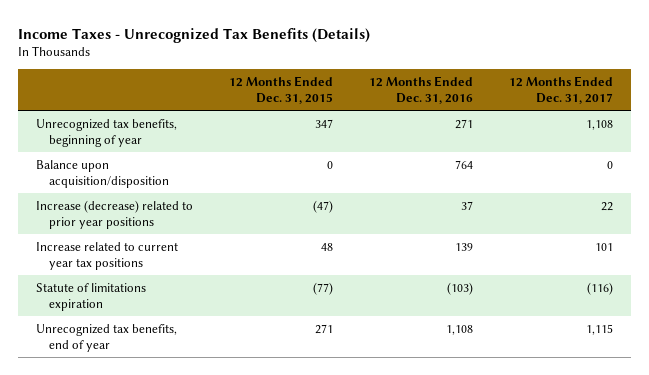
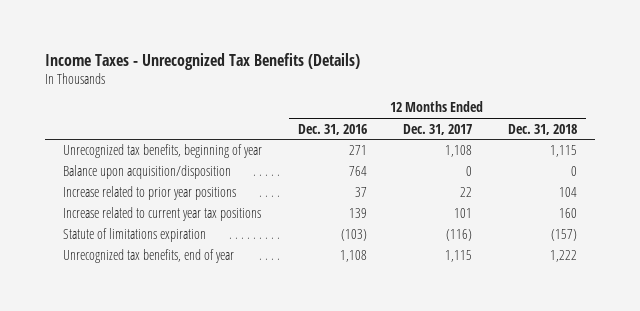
[229,75,334,105] 12 Months Ended Dec. 31, 2015 -> none
none -> [507,123,577,135] Dec. 31, 2018
[36,199,194,230] Increase (decrease) related to prior year positions -> [62,186,236,201] Increase related to prior year positions

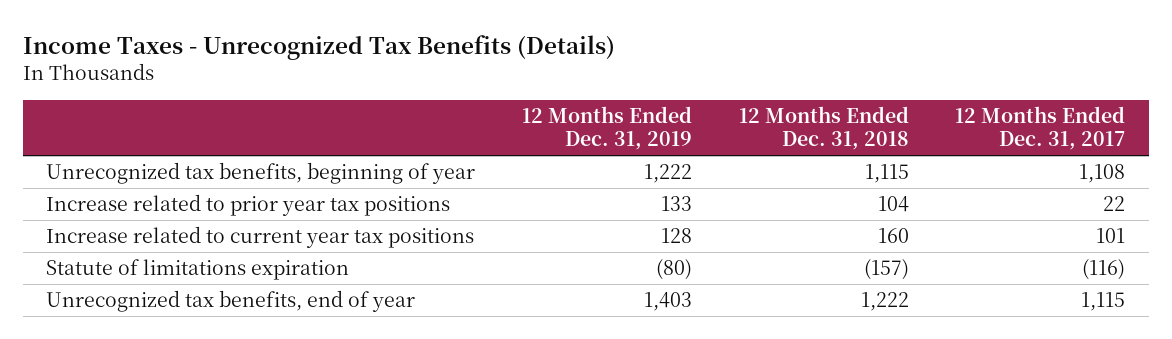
[297,123,367,135] Dec. 31, 2016 -> none
none -> [522,106,693,151] 12 Months Ended Dec. 31, 2019
[62,165,231,180] Balance upon acquisition/disposition -> none
[62,186,236,201] Increase related to prior year positions -> [46,194,451,217] Increase related to prior year tax positions

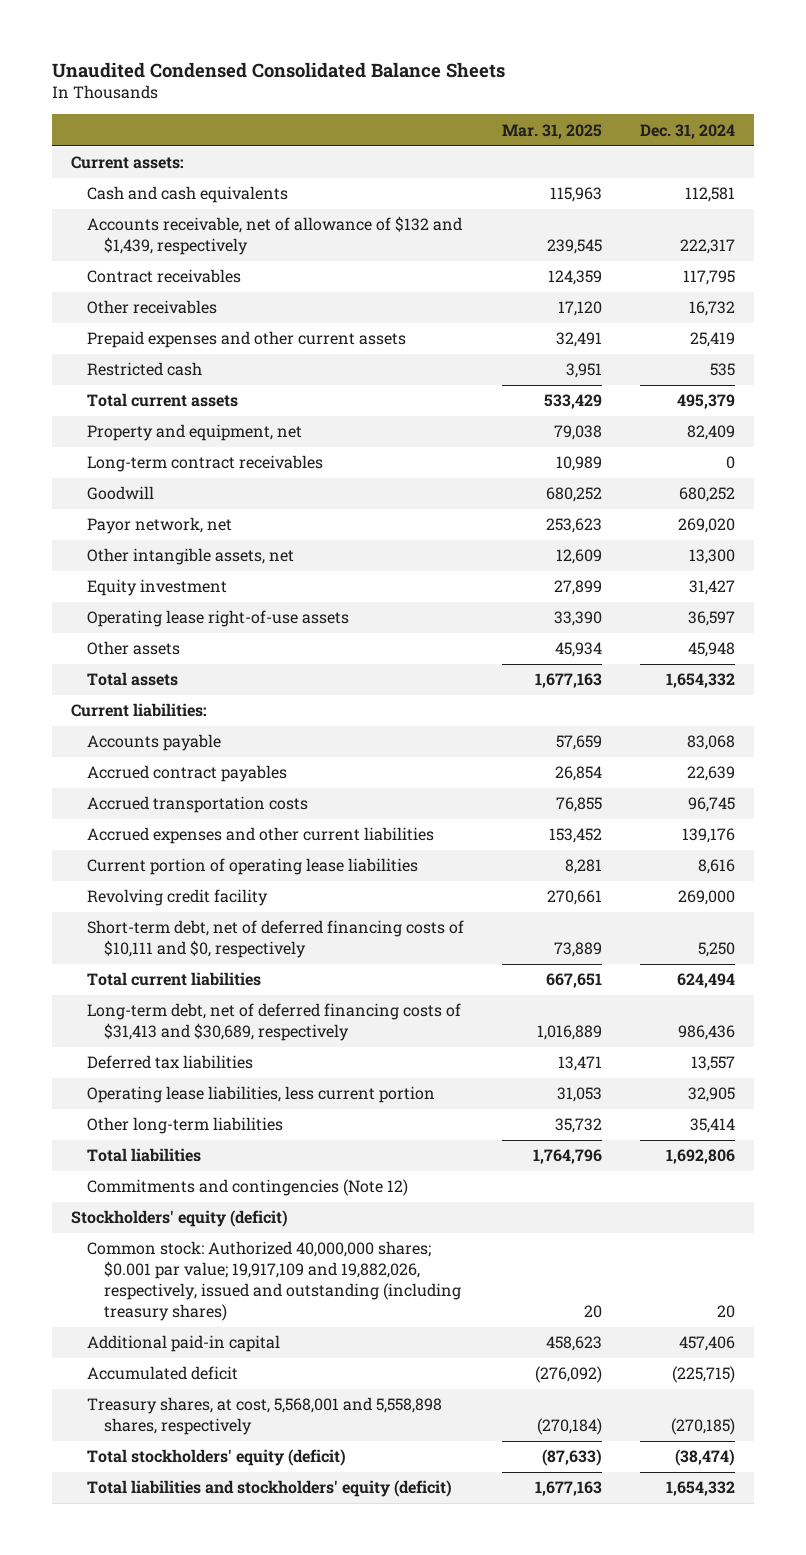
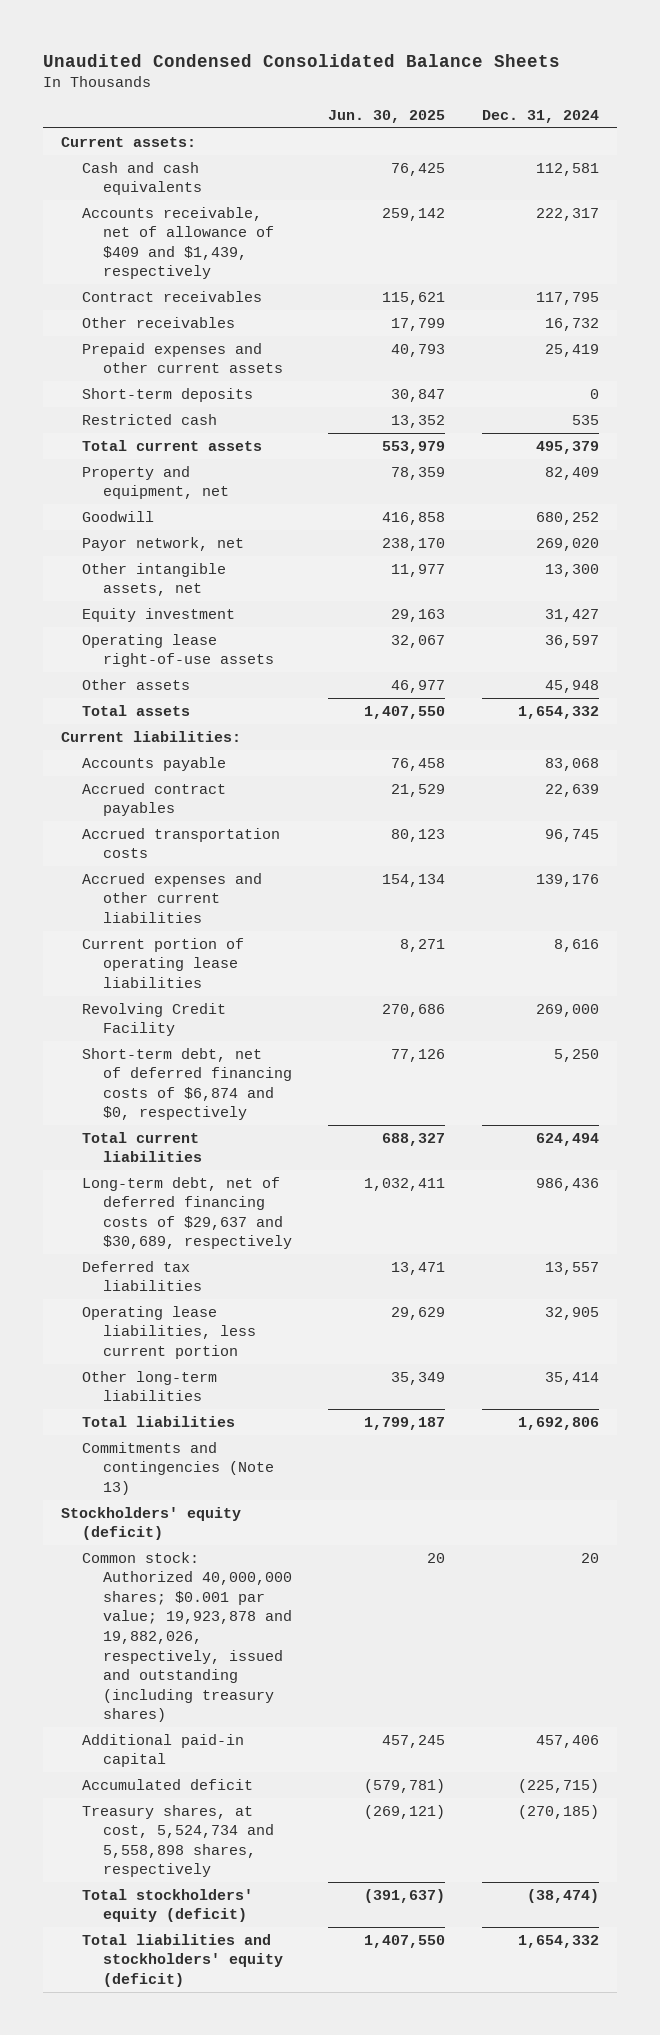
[502,123,603,139] Mar. 31, 2025 -> none
none -> [328,109,446,123] Jun. 30, 2025
[87,216,463,256] Accounts receivable, net of allowance of $132 and $1,439, respectively -> [82,206,274,280] Accounts receivable, net of allowance of $409 and $1,439, respectively
none -> [82,387,254,402] Short-term deposits
[87,455,324,473] Long-term contract receivables -> none
[87,889,269,907] Revolving credit facility -> [82,1002,227,1037] Revolving Credit Facility
[87,920,465,959] Short-term debt, net of deferred financing costs of $10,111 and $0, respectively -> [82,1047,292,1121] Short-term debt, net of deferred financing costs of $6,874 and $0, respectively
[87,1003,462,1042] Long-term debt, net of deferred financing costs of $31,413 and $30,689, respectively -> [82,1176,292,1250] Long-term debt, net of deferred financing costs of $29,637 and $30,689, respectively
[87,1179,409,1197] Commitments and contingencies (Note 12) -> [82,1441,274,1495] Commitments and contingencies (Note 13)
[87,1241,461,1321] Common stock: Authorized 40,000,000 shares; $0.001 par value; 19,917,109 and 19,882,026, respectively, issued and outstanding (including treasury shares) -> [82,1551,292,1723] Common stock: Authorized 40,000,000 shares; $0.001 par value; 19,923,878 and 19,882,026, respectively, issued and outstanding (including treasury shares)
[87,1397,443,1436] Treasury shares, at cost, 5,568,001 and 5,558,898 shares, respectively -> [82,1804,274,1878] Treasury shares, at cost, 5,524,734 and 5,558,898 shares, respectively

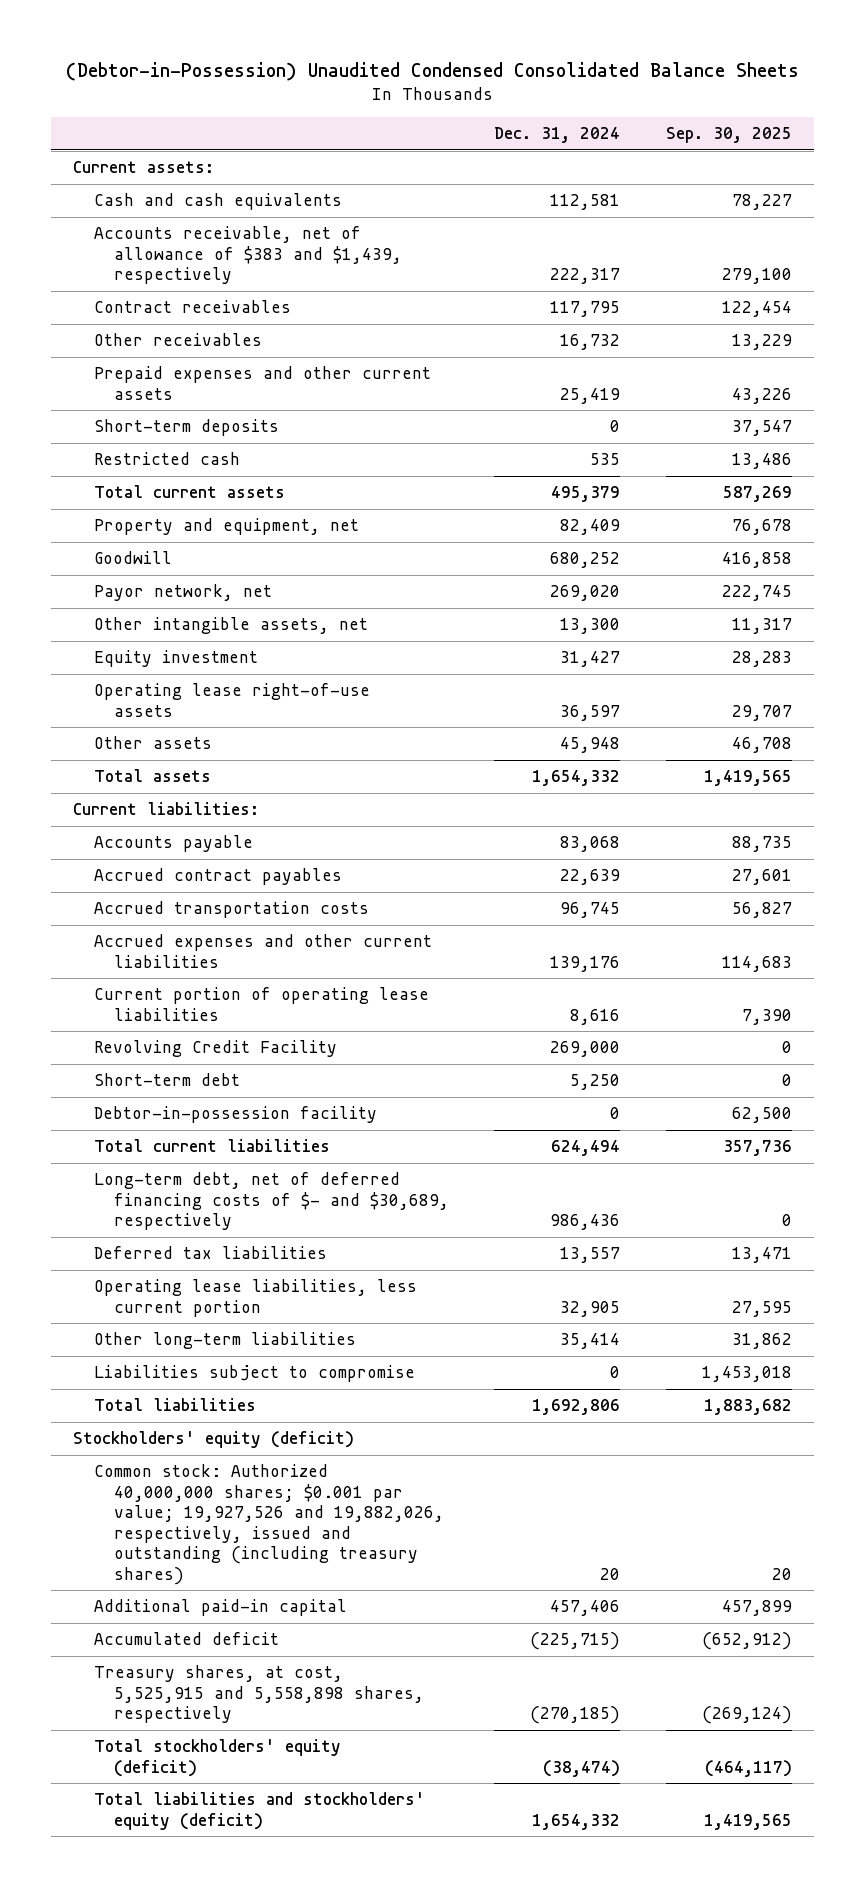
[43,53,561,67] Unaudited Condensed Consolidated Balance Sheets -> [65,62,799,82] (Debtor-in-Possession) Unaudited Condensed Consolidated Balance Sheets
[328,109,446,123] Jun. 30, 2025 -> none
none -> [665,127,792,144] Sep. 30, 2025
[82,206,274,280] Accounts receivable, net of allowance of $409 and $1,439, respectively -> [93,226,403,285] Accounts receivable, net of allowance of $383 and $1,439, respectively
[82,1047,292,1121] Short-term debt, net of deferred financing costs of $6,874 and $0, respectively -> [93,1073,240,1087] Short-term debt
none -> [93,1106,377,1124] Debtor-in-possession facility
[82,1176,292,1250] Long-term debt, net of deferred financing costs of $29,637 and $30,689, respectively -> [93,1172,450,1231] Long-term debt, net of deferred financing costs of $- and $30,689, respectively
none -> [93,1365,415,1383] Liabilities subject to compromise
[82,1441,274,1495] Commitments and contingencies (Note 13) -> none
[82,1551,292,1723] Common stock: Authorized 40,000,000 shares; $0.001 par value; 19,923,878 and 19,882,026, respectively, issued and outstanding (including treasury shares) -> [93,1464,445,1585] Common stock: Authorized 40,000,000 shares; $0.001 par value; 19,927,526 and 19,882,026, respectively, issued and outstanding (including treasury shares)
[82,1804,274,1878] Treasury shares, at cost, 5,524,734 and 5,558,898 shares, respectively -> [93,1665,425,1724] Treasury shares, at cost, 5,525,915 and 5,558,898 shares, respectively

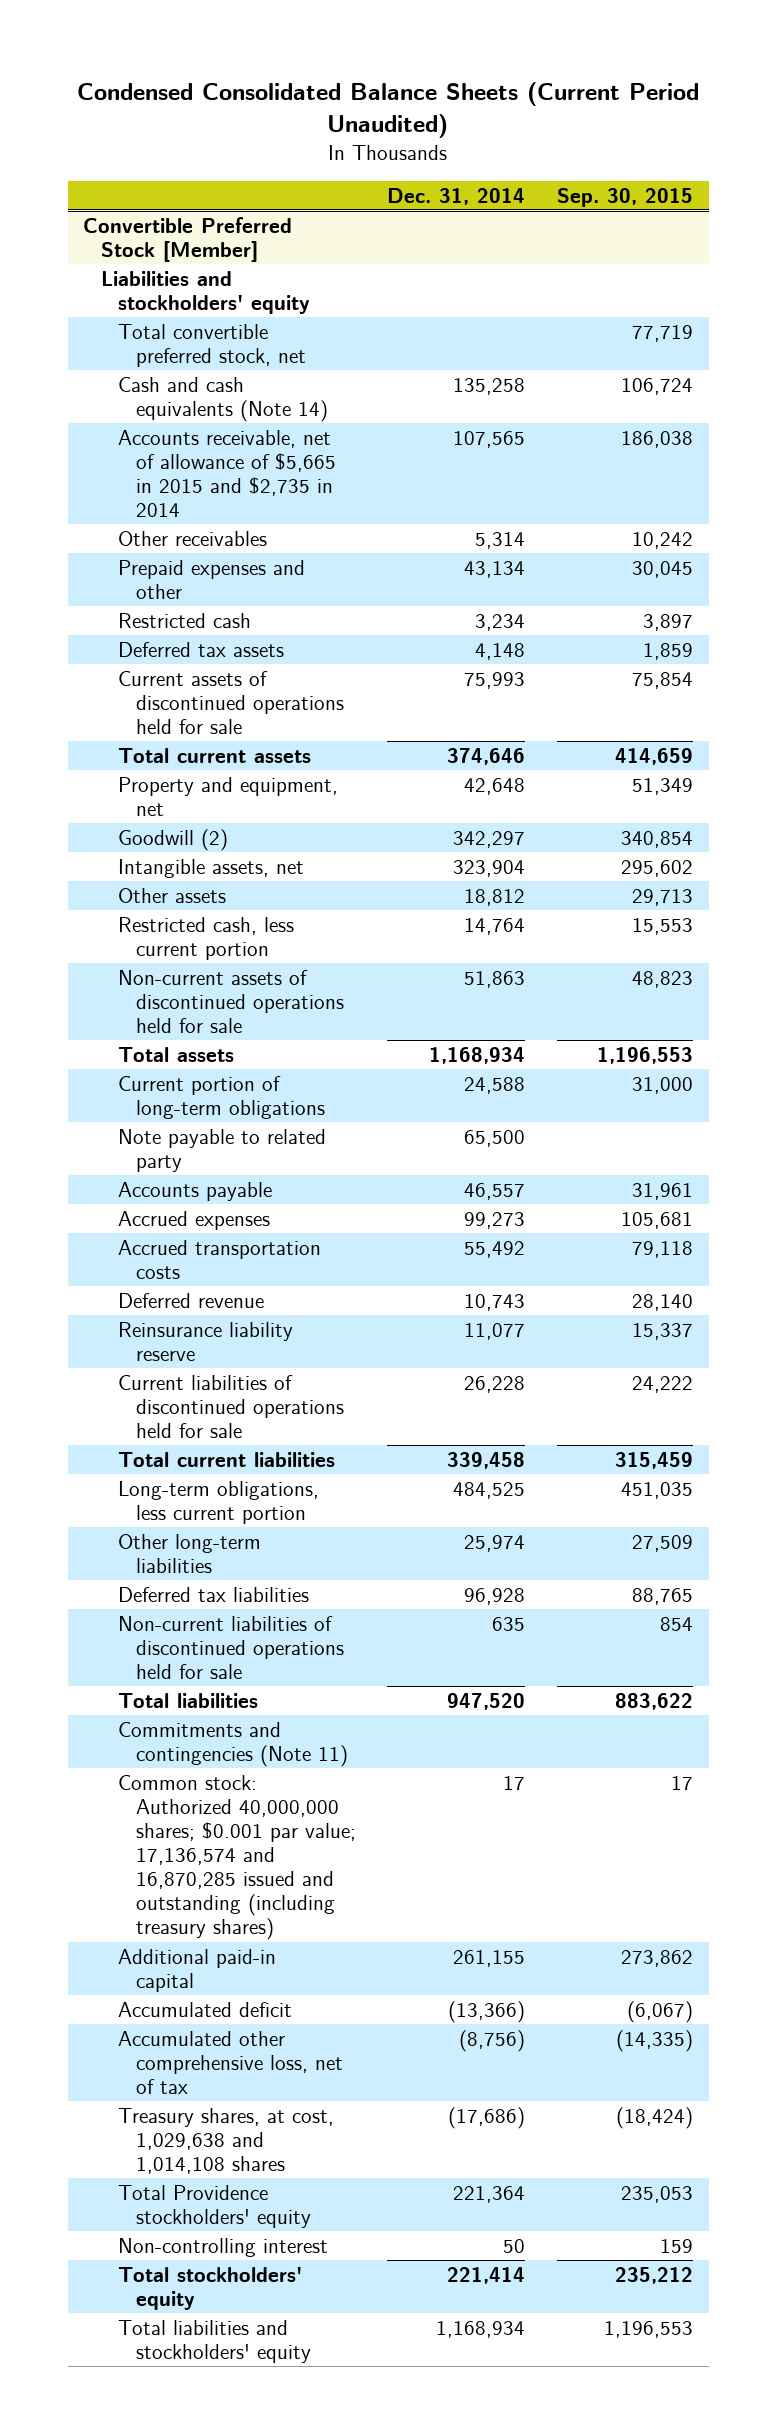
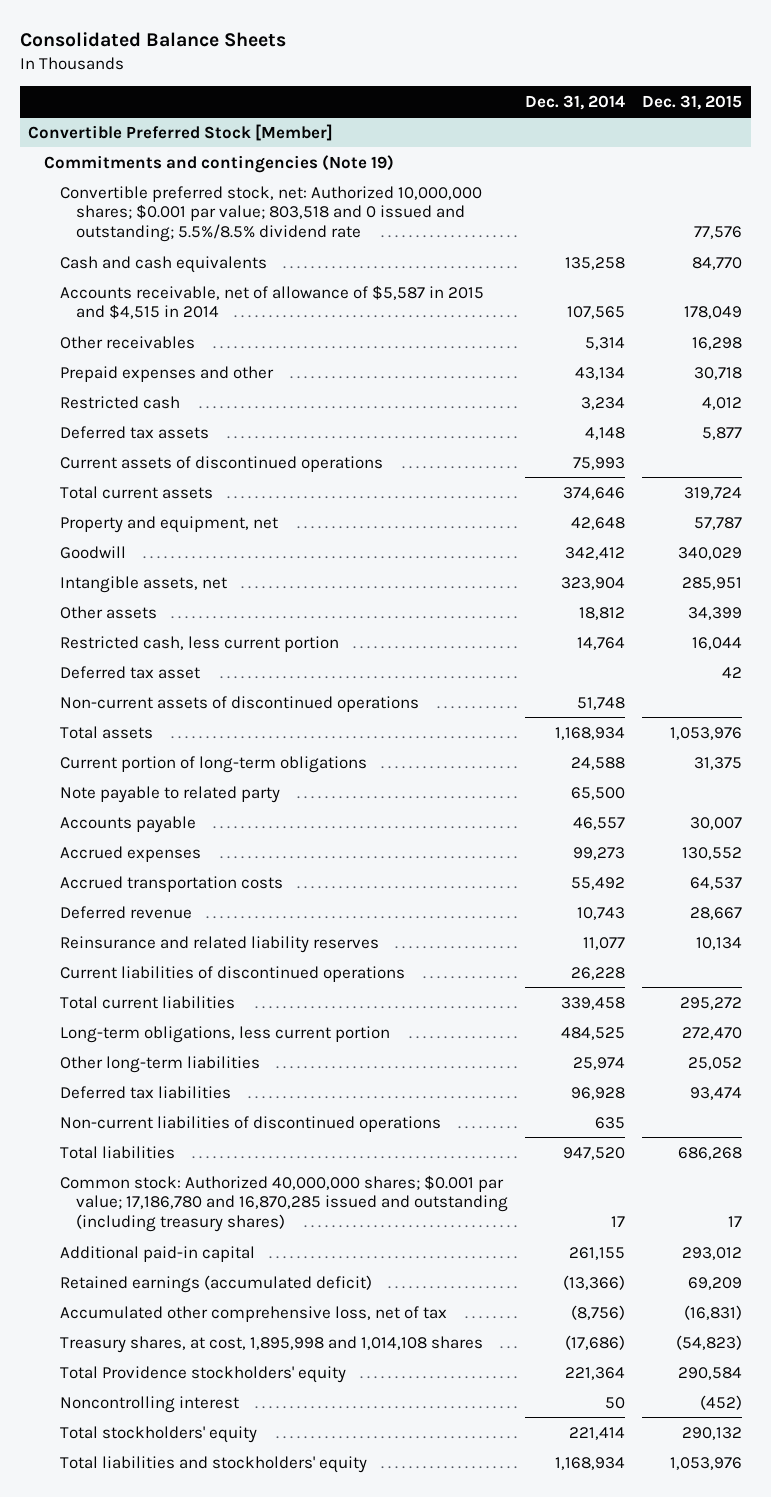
[77,81,700,139] Condensed Consolidated Balance Sheets (Current Period Unaudited) -> [19,32,286,48] Consolidated Balance Sheets
[556,187,693,207] Sep. 30, 2015 -> none
none -> [642,94,743,110] Dec. 31, 2015
[100,270,311,314] Liabilities and stockholders' equity -> none
none -> [44,154,395,173] Commitments and contingencies (Note 19)
[118,323,306,367] Total convertible preferred stock, net -> [60,185,483,243] Convertible preferred stock, net: Authorized 10,000,000 shares; $0.001 par value; 803,518 and 0 issued and outstanding; 5.5%/8.5% dividend rate
[118,376,328,422] Cash and cash equivalents (Note 14) -> [60,255,268,273] Cash and cash equivalents
[118,429,336,518] Accounts receivable, net of allowance of $5,665 in 2015 and $2,735 in 2014 -> [60,284,485,320] Accounts receivable, net of allowance of $5,587 in 2015 and $4,515 in 2014
[118,670,344,735] Current assets of discontinued operations held for sale -> [60,455,384,472] Current assets of discontinued operations
[118,828,229,851] Goodwill (2) -> [60,545,127,559] Goodwill
[453,830,526,848] 342,297 -> [565,546,626,560] 342,412
none -> [60,665,201,679] Deferred tax asset
[118,969,344,1034] Non-current assets of discontinued operations held for sale -> [60,695,420,712] Non-current assets of discontinued operations
[464,970,526,988] 51,863 -> [577,696,626,710] 51,748
[118,1321,294,1361] Reinsurance liability reserve -> [60,935,380,953] Reinsurance and related liability reserves
[118,1374,344,1439] Current liabilities of discontinued operations held for sale -> [60,965,406,982] Current liabilities of discontinued operations
[118,1615,344,1680] Non-current liabilities of discontinued operations held for sale -> [60,1115,442,1132] Non-current liabilities of discontinued operations
[118,1721,348,1767] Commitments and contingencies (Note 11) -> none
[118,1774,356,1941] Common stock: Authorized 40,000,000 shares; $0.001 par value; 17,136,574 and 16,870,285 issued and outstanding (including treasury shares) -> [60,1174,509,1233] Common stock: Authorized 40,000,000 shares; $0.001 par value; 17,186,780 and 16,870,285 issued and outstanding (including treasury shares)
[118,2001,293,2017] Accumulated deficit -> [60,1274,373,1293] Retained earnings (accumulated deficit)
[118,2107,335,2175] Treasury shares, at cost, 1,029,638 and 1,014,108 shares -> [60,1335,484,1353] Treasury shares, at cost, 1,895,998 and 1,014,108 shares
[118,2237,329,2257] Non-controlling interest -> [60,1395,240,1413] Noncontrolling interest

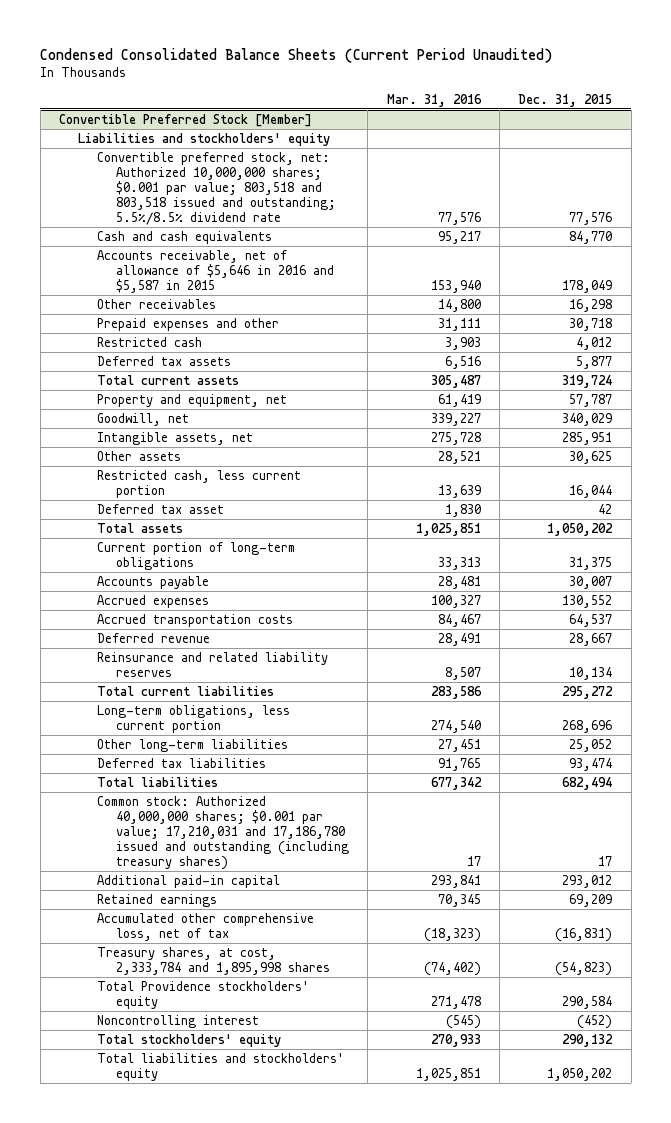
[19,32,286,48] Consolidated Balance Sheets -> [40,48,553,64] Condensed Consolidated Balance Sheets (Current Period Unaudited)
[525,94,626,110] Dec. 31, 2014 -> none
none -> [386,93,482,107] Mar. 31, 2016
[44,154,395,173] Commitments and contingencies (Note 19) -> none
none -> [78,132,331,146] Liabilities and stockholders' equity
[60,185,483,243] Convertible preferred stock, net: Authorized 10,000,000 shares; $0.001 par value; 803,518 and 0 issued and outstanding; 5.5%/8.5% dividend rate -> [96,151,336,226] Convertible preferred stock, net: Authorized 10,000,000 shares; $0.001 par value; 803,518 and 803,518 issued and outstanding; 5.5%/8.5% dividend rate
[60,284,485,320] Accounts receivable, net of allowance of $5,587 in 2015 and $4,515 in 2014 -> [96,249,334,294] Accounts receivable, net of allowance of $5,646 in 2016 and $5,587 in 2015
[60,455,384,472] Current assets of discontinued operations -> none
[60,545,127,559] Goodwill -> [96,412,189,426] Goodwill, net
[688,606,743,620] 34,399 -> [569,450,613,464] 30,625
[60,695,420,712] Non-current assets of discontinued operations -> none
[670,726,743,740] 1,053,976 -> [547,522,614,536] 1,050,202
[60,785,281,803] Note payable to related party -> none
[60,965,406,982] Current liabilities of discontinued operations -> none
[682,1026,743,1040] 272,470 -> [562,719,613,733] 268,696
[60,1115,442,1132] Non-current liabilities of discontinued operations -> none
[678,1146,743,1160] 686,268 -> [562,776,613,790] 682,494
[60,1174,509,1233] Common stock: Authorized 40,000,000 shares; $0.001 par value; 17,186,780 and 16,870,285 issued and outstanding (including treasury shares) -> [96,795,349,871] Common stock: Authorized 40,000,000 shares; $0.001 par value; 17,210,031 and 17,186,780 issued and outstanding (including treasury shares)
[60,1274,373,1293] Retained earnings (accumulated deficit) -> [96,893,217,907] Retained earnings
[60,1335,484,1353] Treasury shares, at cost, 1,895,998 and 1,014,108 shares -> [96,946,330,975] Treasury shares, at cost, 2,333,784 and 1,895,998 shares
[670,1456,743,1470] 1,053,976 -> [547,1067,613,1081] 1,050,202

